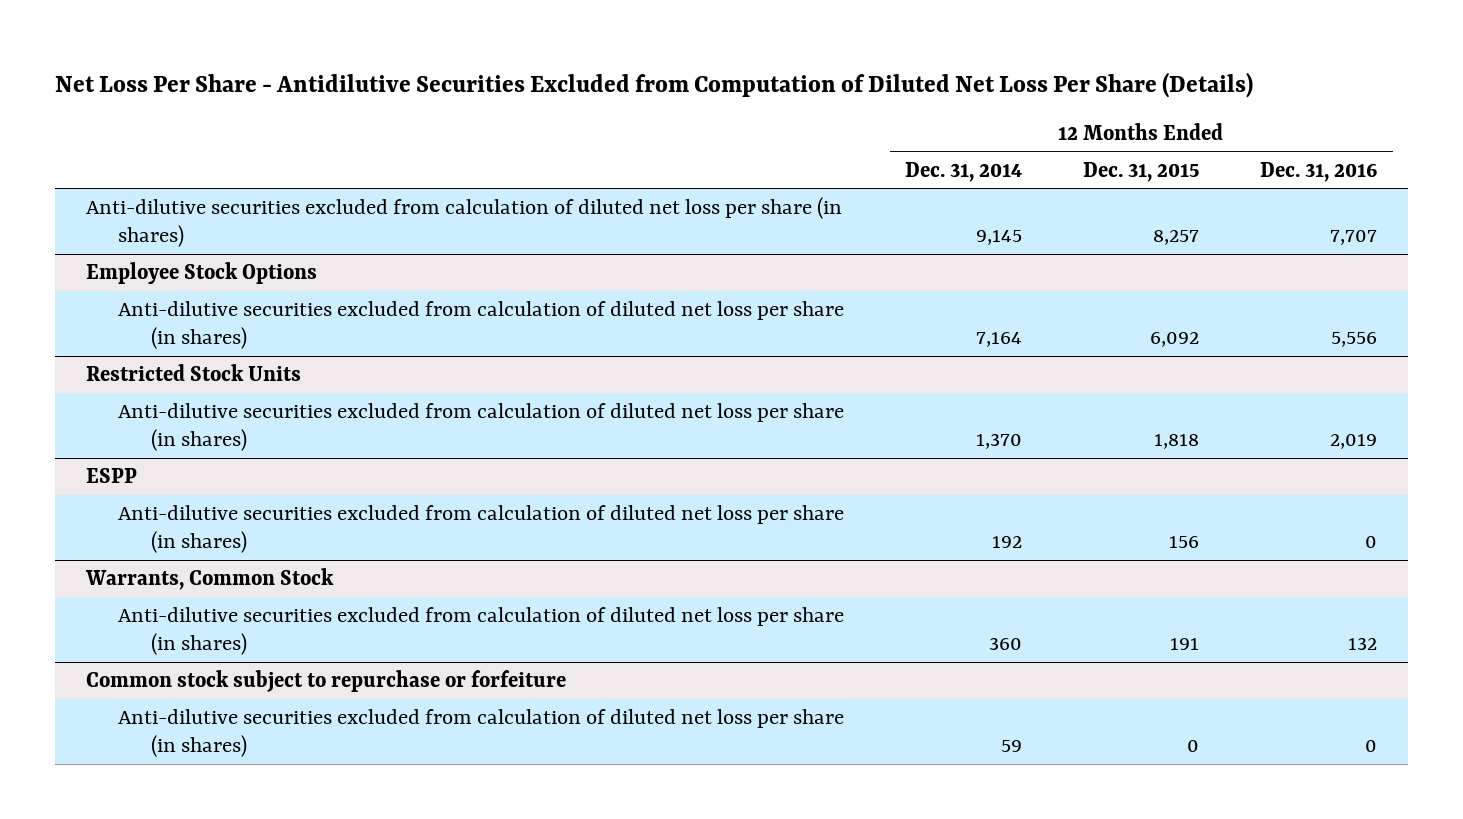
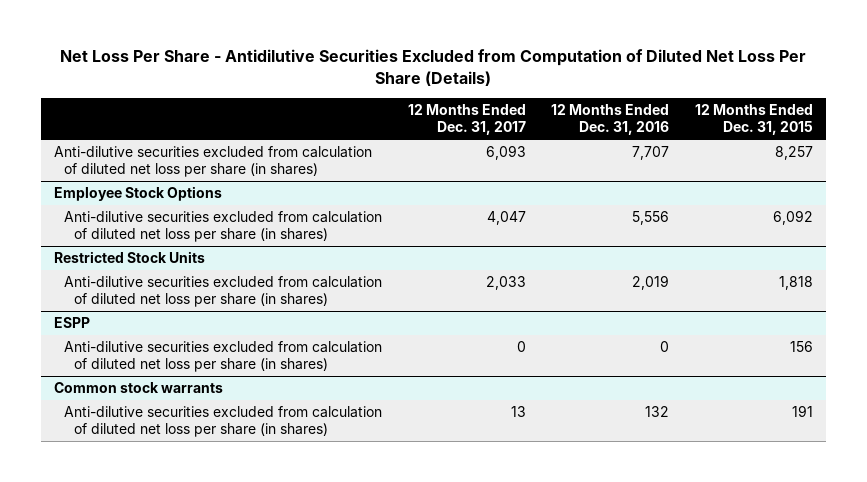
[905,161,1023,182] Dec. 31, 2014 -> none
none -> [407,104,526,136] 12 Months Ended Dec. 31, 2017
[84,567,334,590] Warrants, Common Stock -> [53,382,223,394] Common stock warrants
[85,669,566,692] Common stock subject to repurchase or forfeiture -> none
[118,708,845,758] Anti-dilutive securities excluded from calculation of diluted net loss per share (in shares) -> none

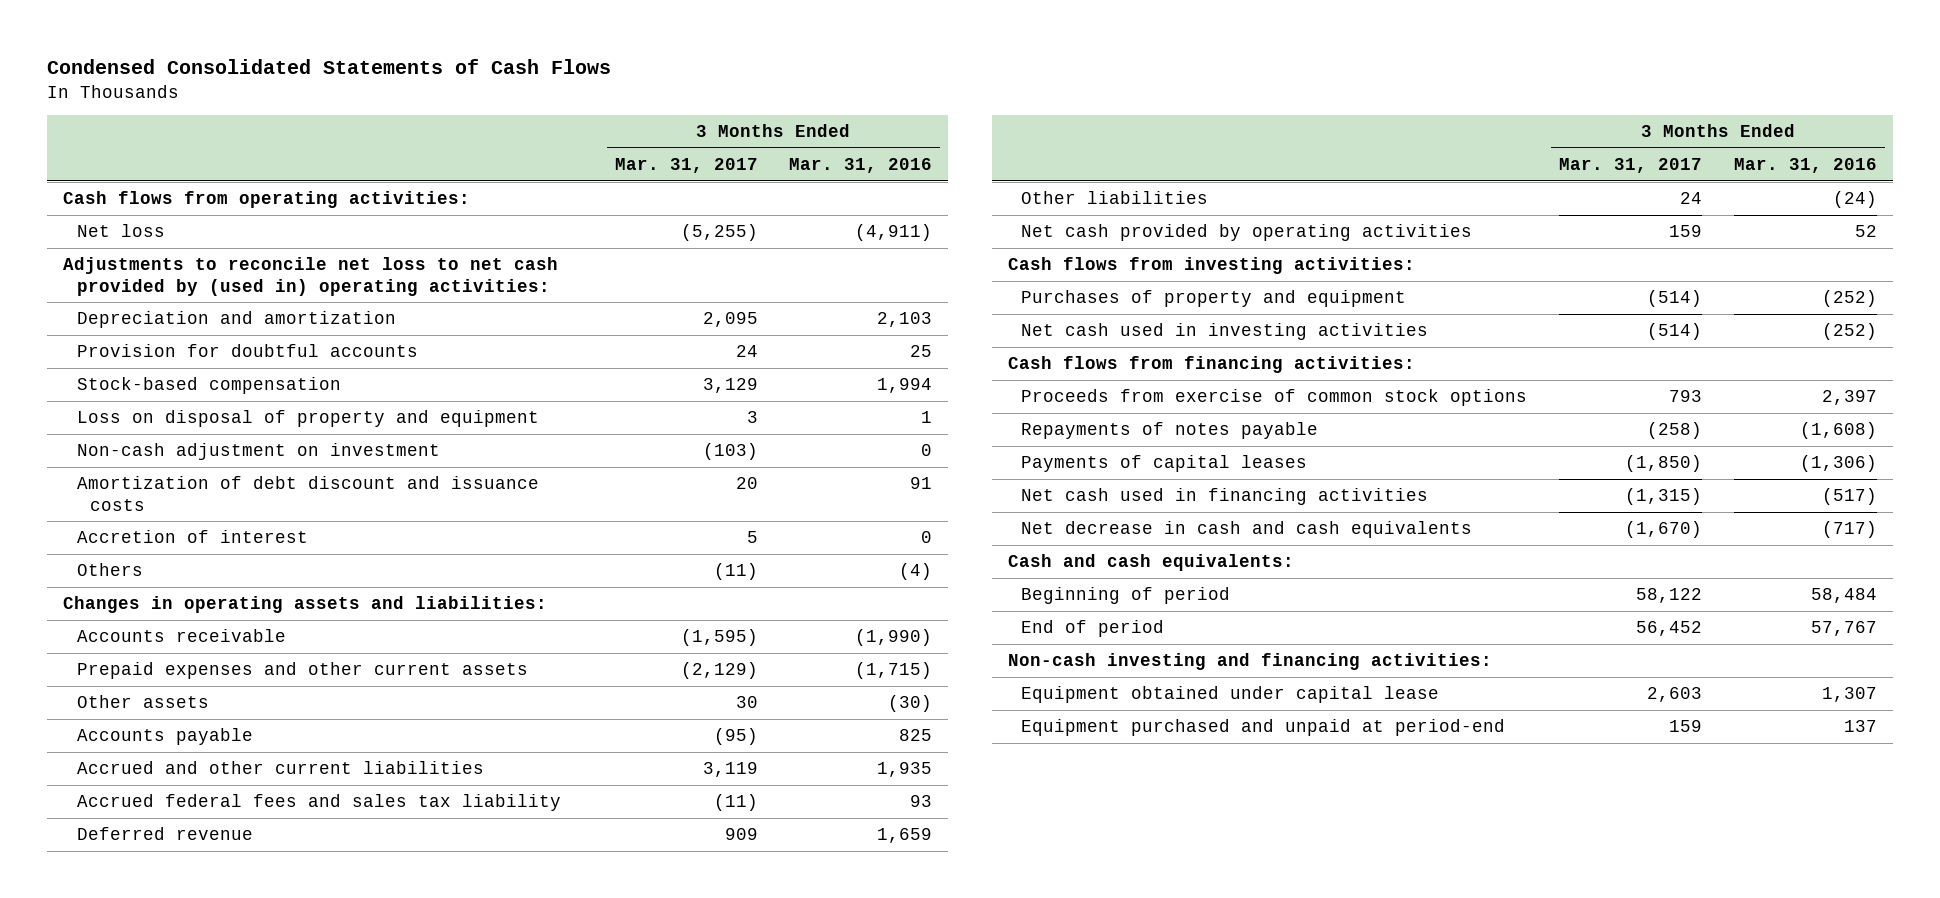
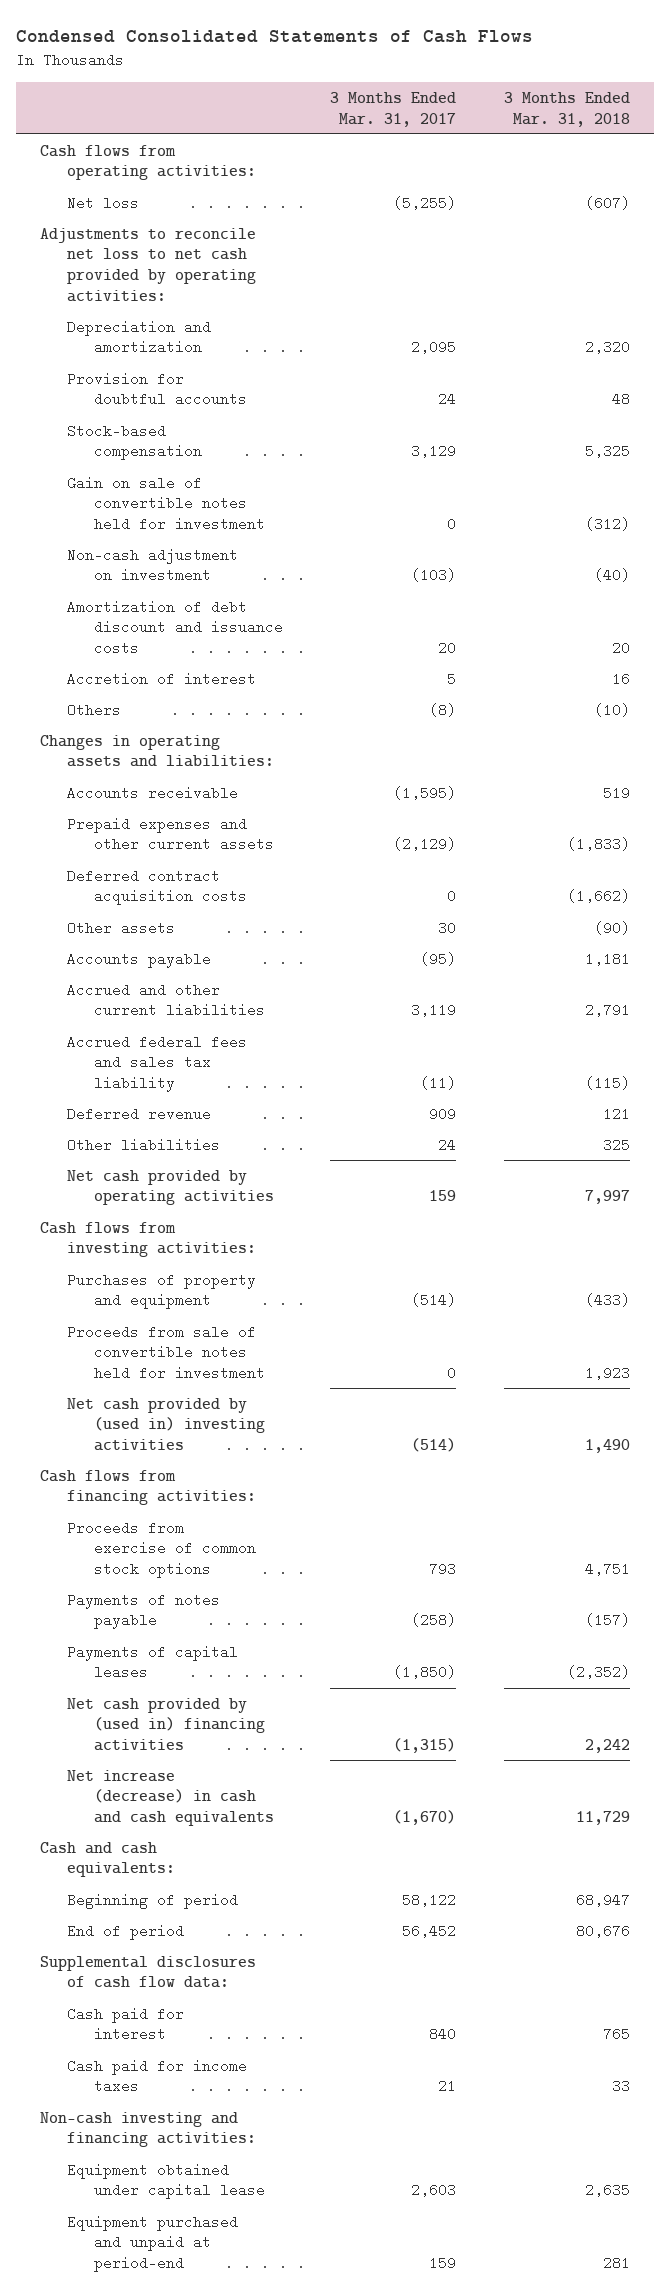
[789,158,933,174] Mar. 31, 2016 -> none
none -> [503,91,630,127] 3 Months Ended Mar. 31, 2018
[63,257,559,296] Adjustments to reconcile net loss to net cash provided by (used in) operating activities: -> [39,227,256,303] Adjustments to reconcile net loss to net cash provided by operating activities:
[76,410,539,428] Loss on disposal of property and equipment -> none
none -> [66,475,265,532] Gain on sale of convertible notes held for investment
[713,563,758,581] (11) -> [429,702,457,717] (8)
none -> [66,868,247,906] Deferred contract acquisition costs
none -> [66,1324,265,1381] Proceeds from sale of convertible notes held for investment
[1021,323,1429,341] Net cash used in investing activities -> [66,1397,265,1452] Net cash provided by (used in) investing activities
[1021,422,1319,440] Repayments of notes payable -> [66,1592,220,1630] Payments of notes payable
[1021,488,1429,506] Net cash used in financing activities -> [66,1697,265,1752] Net cash provided by (used in) financing activities
[1021,521,1473,539] Net decrease in cash and cash equivalents -> [66,1769,274,1827] Net increase (decrease) in cash and cash equivalents
none -> [39,1955,256,1989] Supplemental disclosures of cash flow data:
none -> [66,2006,184,2042] Cash paid for interest
none -> [66,2058,247,2094] Cash paid for income taxes

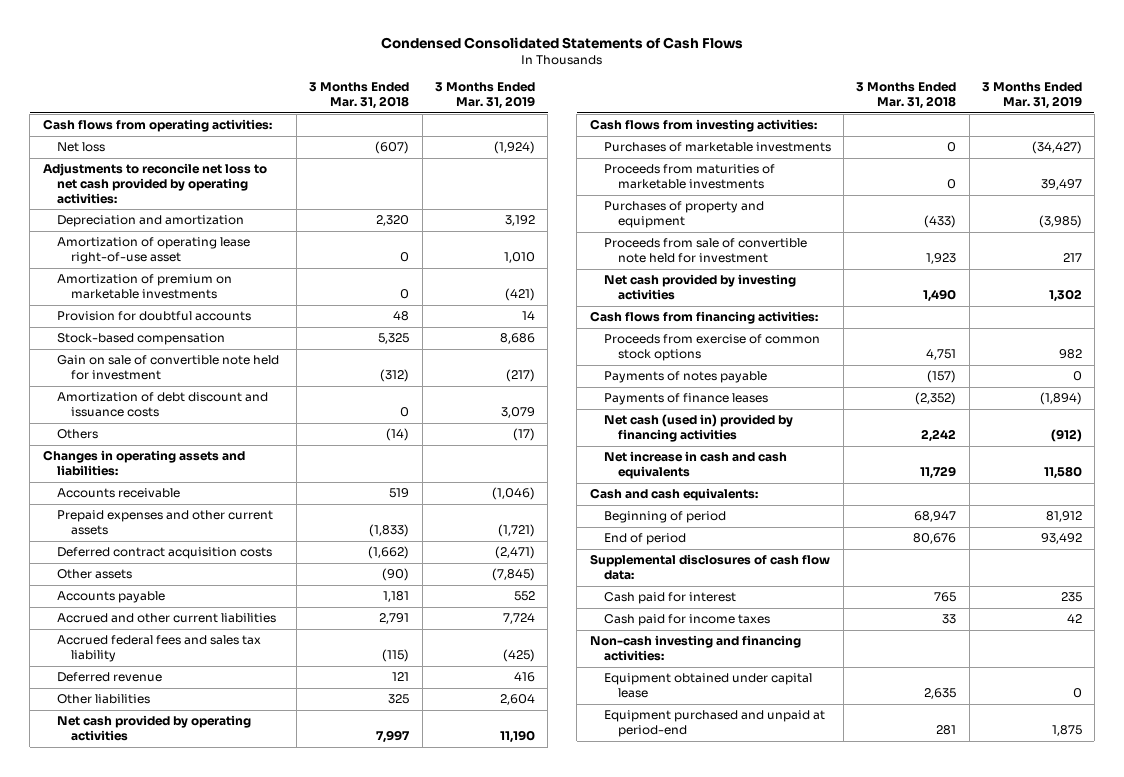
[330,91,457,127] 3 Months Ended Mar. 31, 2017 -> none
none -> [434,82,535,109] 3 Months Ended Mar. 31, 2019
none -> [56,237,250,264] Amortization of operating lease right-of-use asset
none -> [56,274,232,299] Amortization of premium on marketable investments
[66,547,238,583] Non-cash adjustment on investment -> none
[66,671,256,686] Accretion of interest -> none
[66,475,265,532] Gain on sale of convertible notes held for investment -> [56,355,279,380] Gain on sale of convertible note held for investment
[611,641,630,656] 20 -> [400,406,410,417] 0
[593,702,630,717] (10) -> [386,428,410,442] (14)
none -> [603,142,831,153] Purchases of marketable investments
none -> [603,164,775,189] Proceeds from maturities of marketable investments
[66,1324,265,1381] Proceeds from sale of convertible notes held for investment -> [603,238,807,263] Proceeds from sale of convertible note held for investment
[66,1397,265,1452] Net cash provided by (used in) investing activities -> [603,274,796,300] Net cash provided by investing activities
[66,1644,238,1680] Payments of capital leases -> [603,393,768,406] Payments of finance leases
[66,1697,265,1752] Net cash provided by (used in) financing activities -> [603,414,793,442] Net cash (used in) provided by financing activities
[66,1769,274,1827] Net increase (decrease) in cash and cash equivalents -> [603,451,787,479] Net increase in cash and cash equivalents

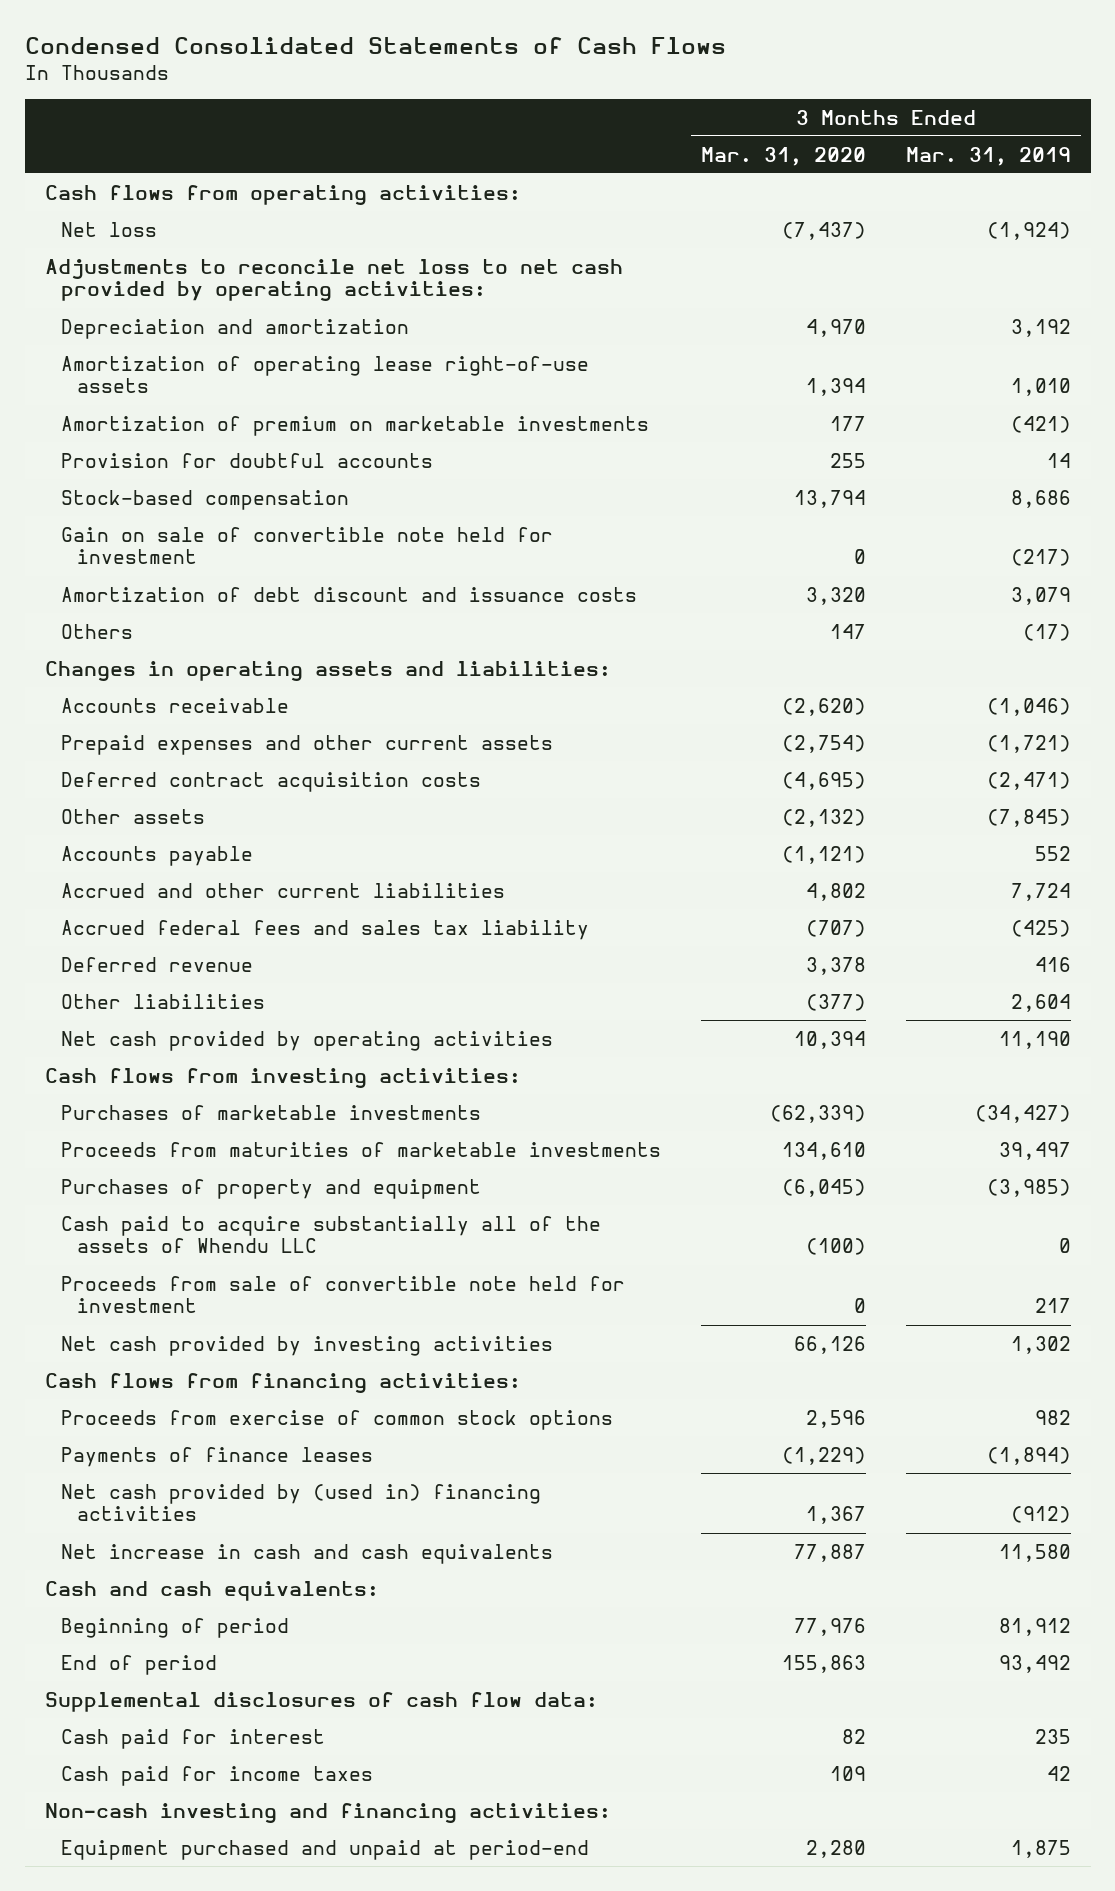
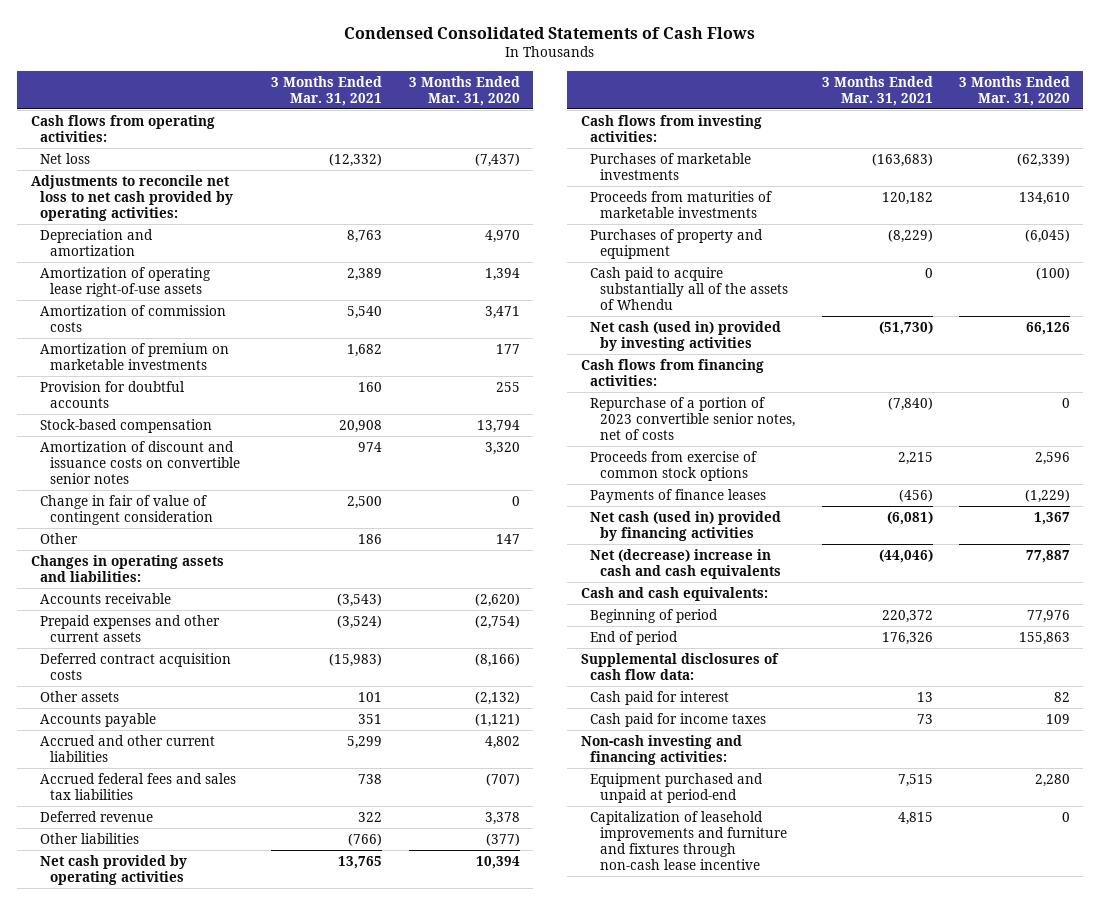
[905,146,1071,166] Mar. 31, 2019 -> none
none -> [271,75,383,106] 3 Months Ended Mar. 31, 2021
none -> [40,304,227,332] Amortization of commission costs
[60,526,553,565] Gain on sale of convertible note held for investment -> none
[60,586,637,602] Amortization of debt discount and issuance costs -> [40,440,241,484] Amortization of discount and issuance costs on convertible senior notes
none -> [40,494,214,525] Change in fair of value of contingent consideration
[60,623,133,639] Others -> [40,532,79,544] Other
[781,771,866,790] (4,695) -> [474,652,520,667] (8,166)
[60,919,589,940] Accrued federal fees and sales tax liability -> [40,772,237,800] Accrued federal fees and sales tax liabilities
[60,1275,625,1314] Proceeds from sale of convertible note held for investment -> none
[60,1215,601,1254] Cash paid to acquire substantially all of the assets of Whendu LLC -> [590,266,789,310] Cash paid to acquire substantially all of the assets of Whendu
[60,1335,553,1356] Net cash provided by investing activities -> [590,320,782,351] Net cash (used in) provided by investing activities
none -> [590,396,796,440] Repurchase of a portion of 2023 convertible senior notes, net of costs
[60,1483,541,1522] Net cash provided by (used in) financing activities -> [590,510,782,541] Net cash (used in) provided by financing activities
[60,1543,553,1564] Net increase in cash and cash equivalents -> [590,548,782,579] Net (decrease) increase in cash and cash equivalents
none -> [590,810,788,870] Capitalization of leasehold improvements and furniture and fixtures through non-cash lease incentive

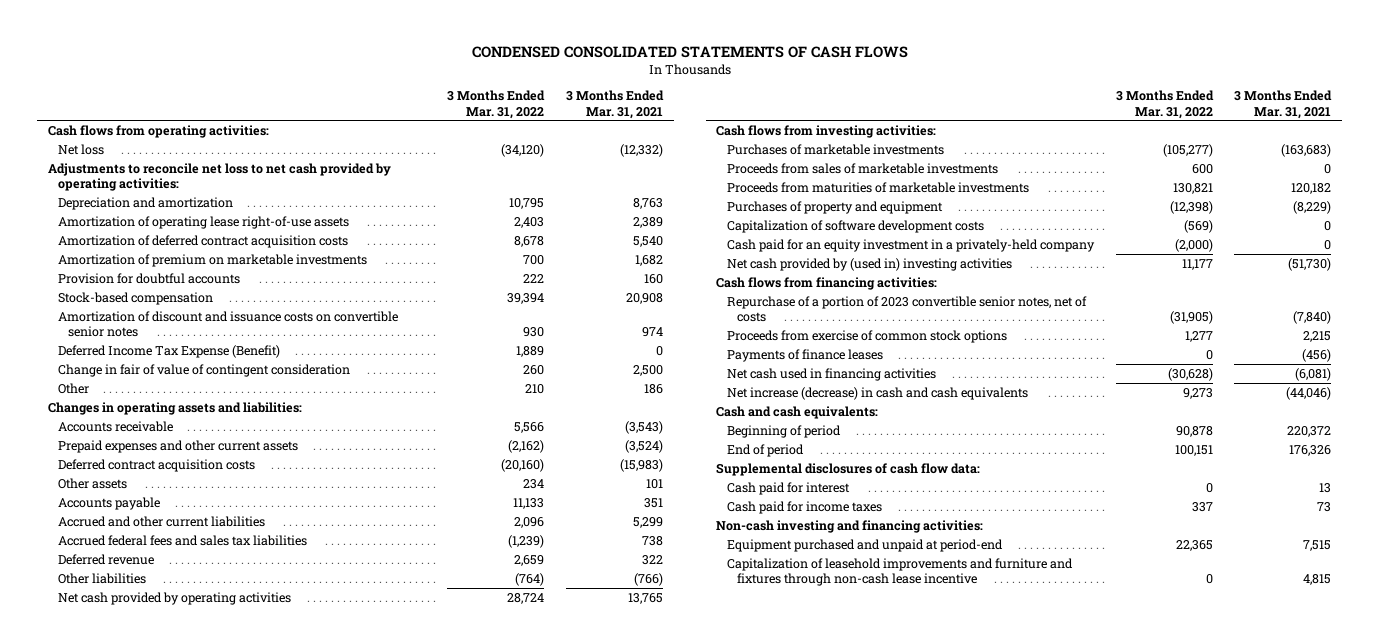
[344,26,756,39] Condensed Consolidated Statements of Cash Flows -> [471,45,908,58] CONDENSED CONSOLIDATED STATEMENTS OF CASH FLOWS
[408,75,520,106] 3 Months Ended Mar. 31, 2020 -> none
none -> [446,90,545,119] 3 Months Ended Mar. 31, 2022
[40,304,227,332] Amortization of commission costs -> [57,234,348,248] Amortization of deferred contract acquisition costs
none -> [57,344,280,358] Deferred Income Tax Expense (Benefit)
none -> [726,162,998,174] Proceeds from sales of marketable investments
[590,266,789,310] Cash paid to acquire substantially all of the assets of Whendu -> none
none -> [726,219,984,233] Capitalization of software development costs
none -> [726,238,1095,252] Cash paid for an equity investment in a privately-held company
[590,320,782,351] Net cash (used in) provided by investing activities -> [726,257,1012,271] Net cash provided by (used in) investing activities
[590,510,782,541] Net cash (used in) provided by financing activities -> [726,367,936,381] Net cash used in financing activities
[590,548,782,579] Net (decrease) increase in cash and cash equivalents -> [726,386,1028,400] Net increase (decrease) in cash and cash equivalents

